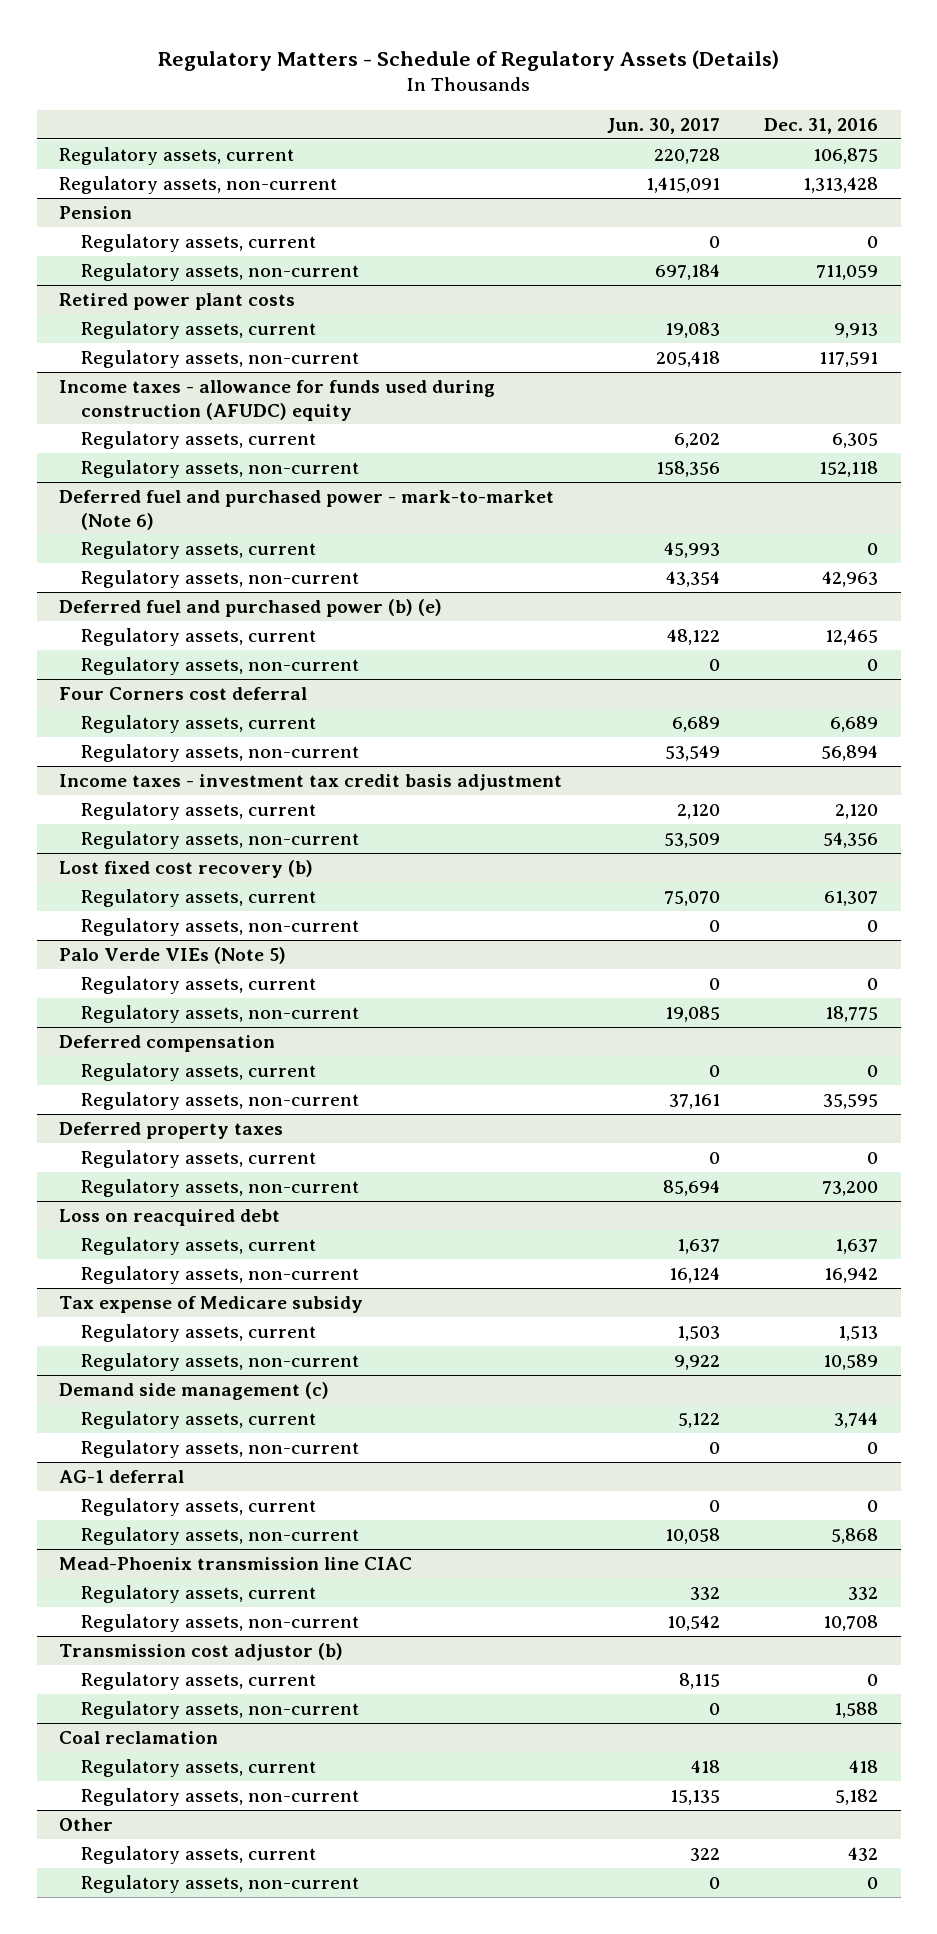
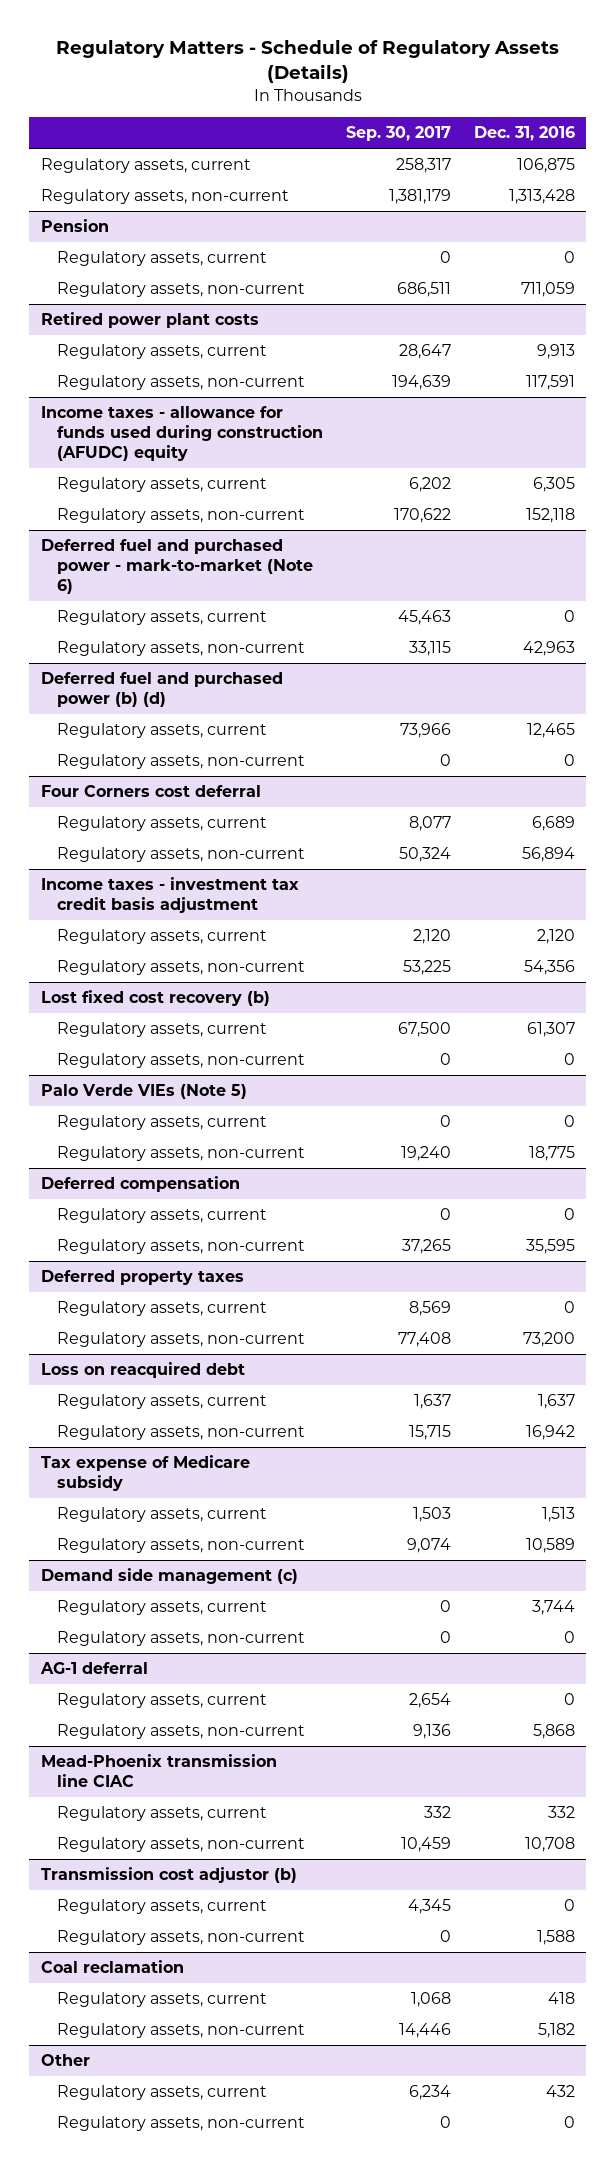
[606,117,720,134] Jun. 30, 2017 -> none
none -> [345,126,451,142] Sep. 30, 2017
[59,598,443,617] Deferred fuel and purchased power (b) (e) -> [40,672,283,708] Deferred fuel and purchased power (b) (d)

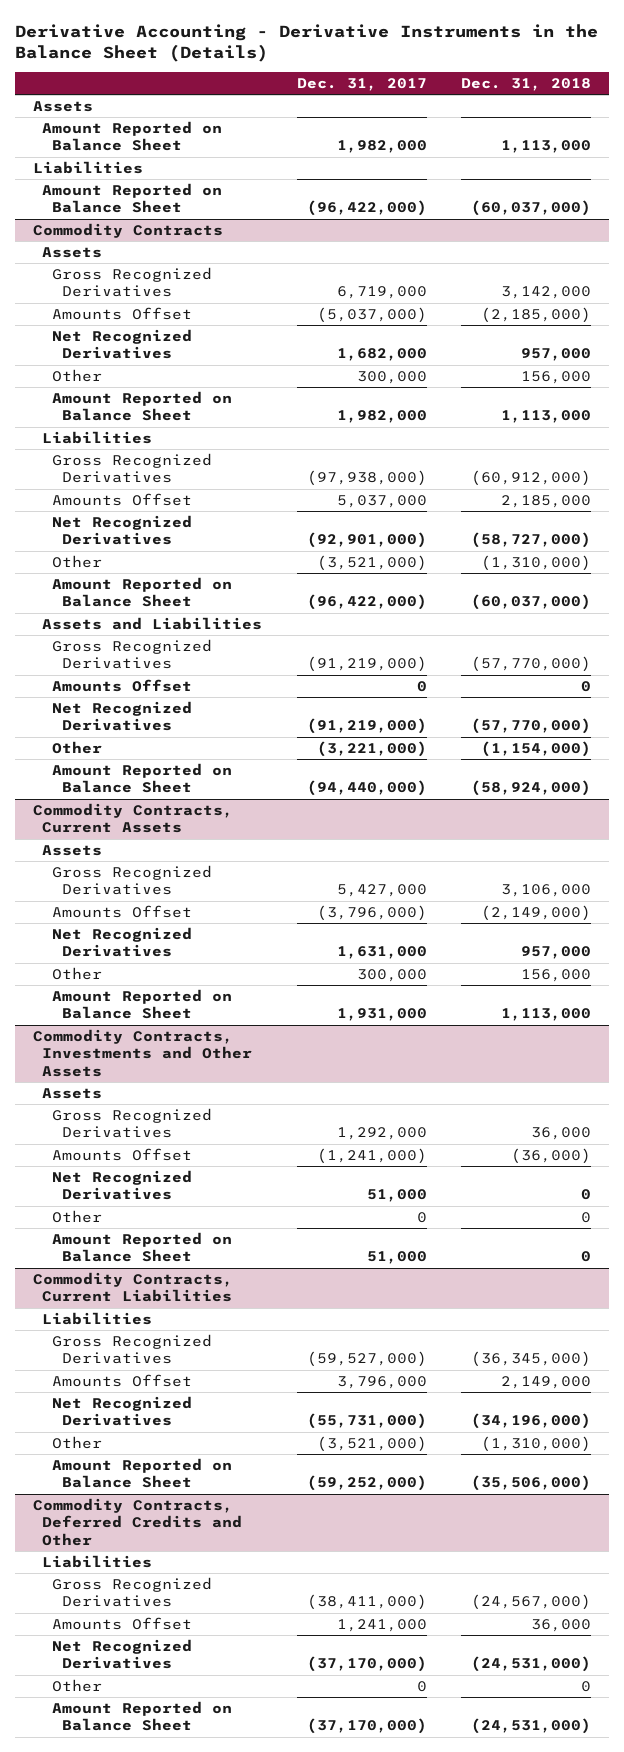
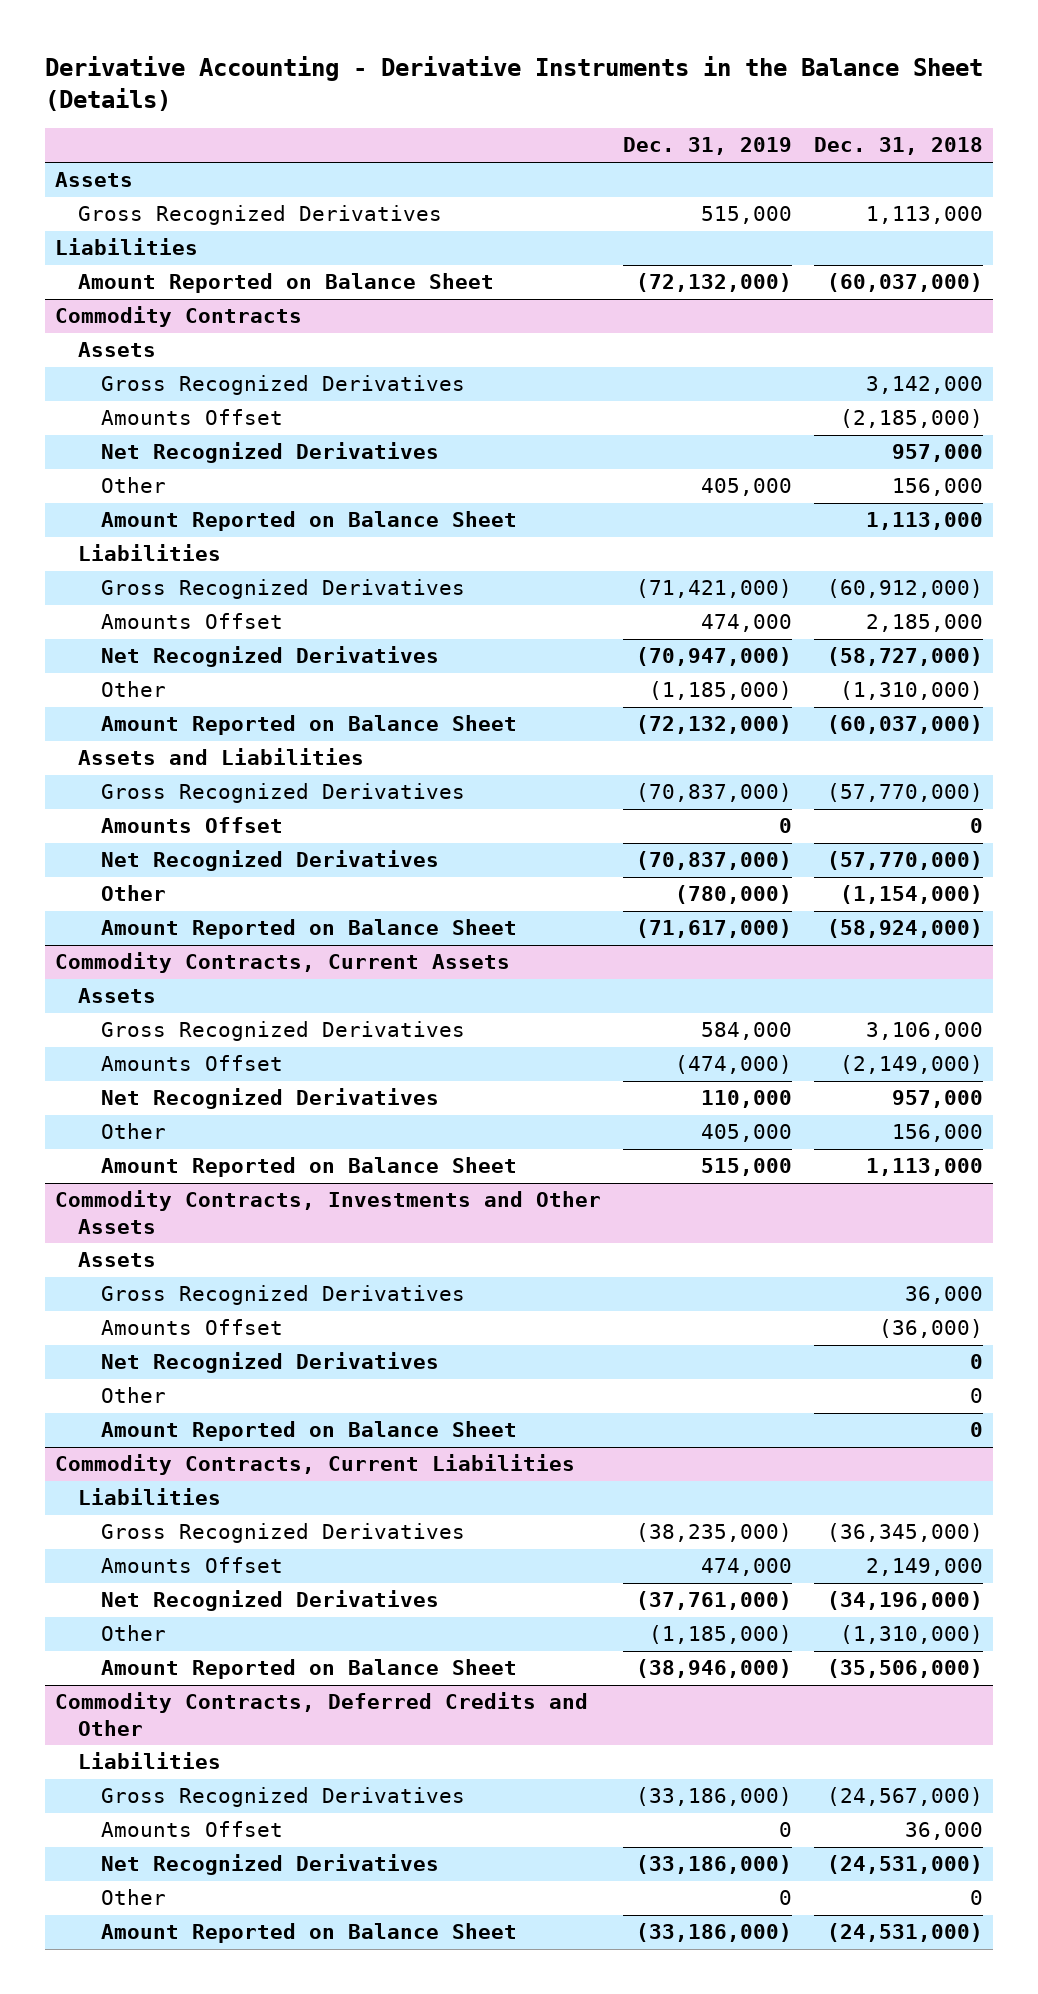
[296,78,427,92] Dec. 31, 2017 -> none
none -> [622,137,792,156] Dec. 31, 2019
[42,120,223,152] Amount Reported on Balance Sheet -> [78,205,443,226] Gross Recognized Derivatives

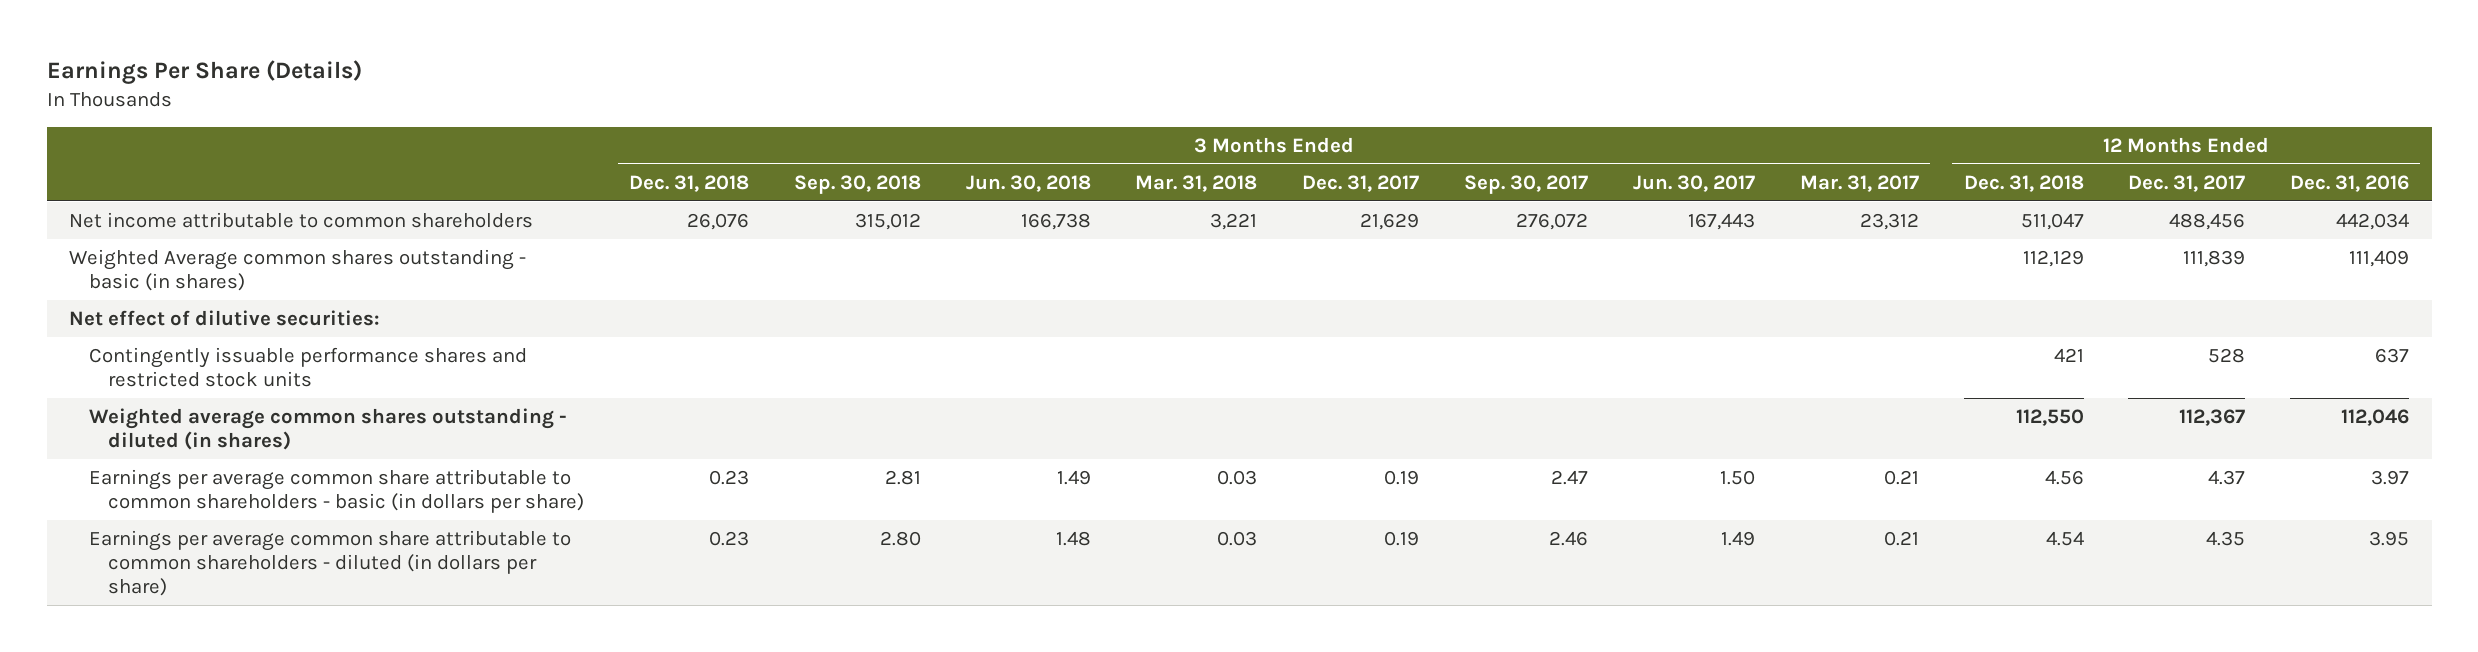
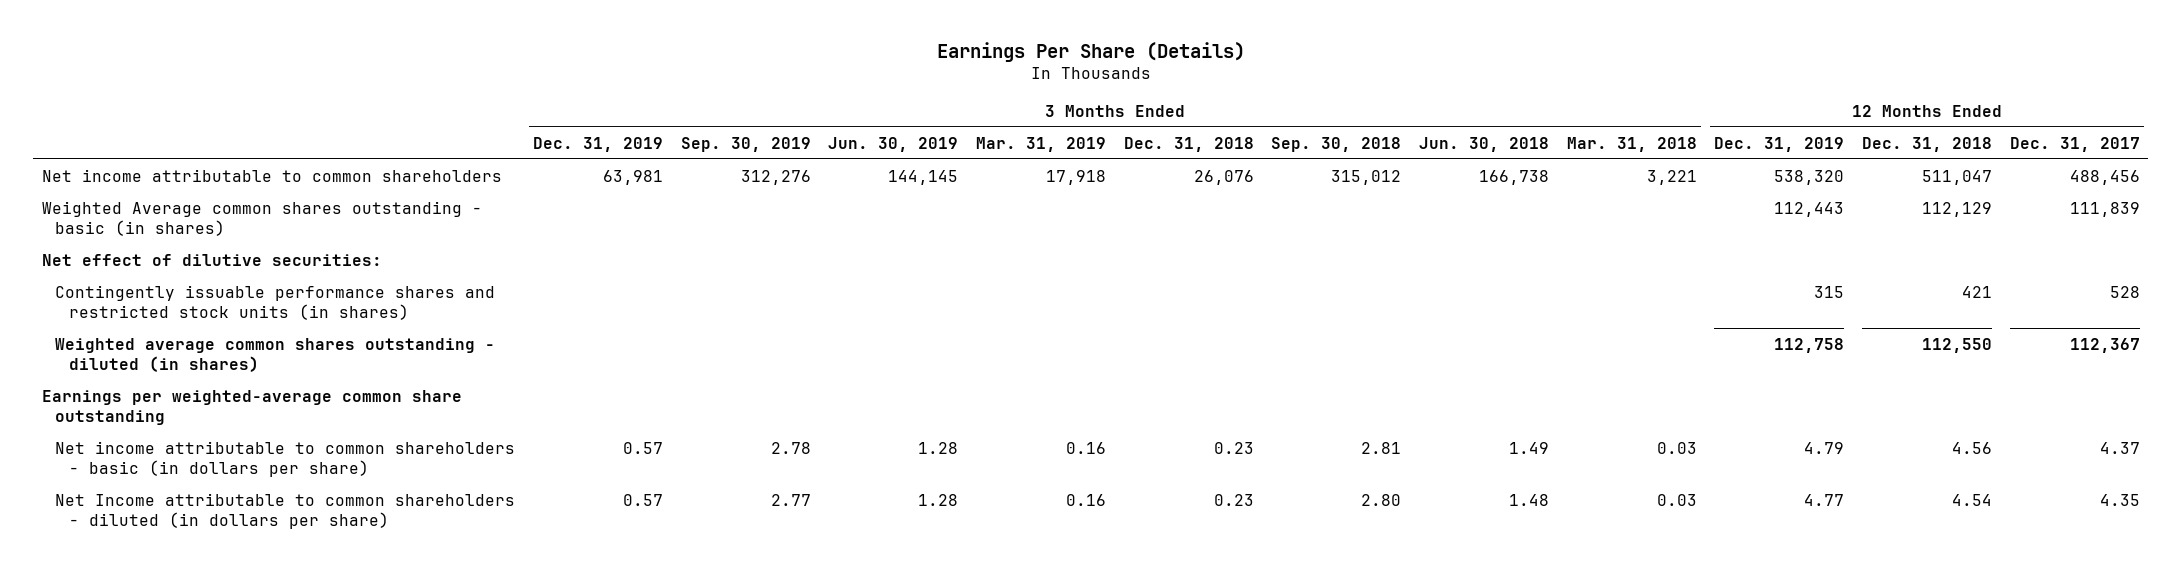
[1302,174,1420,192] Dec. 31, 2017 -> none
[1464,174,1589,194] Sep. 30, 2017 -> none
[1632,174,1755,192] Jun. 30, 2017 -> none
[1799,174,1919,192] Mar. 31, 2017 -> none
[2290,174,2410,192] Dec. 31, 2016 -> none
none -> [533,136,664,152] Dec. 31, 2019
none -> [680,136,811,152] Sep. 30, 2019
none -> [828,136,959,152] Jun. 30, 2019
none -> [976,136,1107,152] Mar. 31, 2019
none -> [1714,136,1845,152] Dec. 31, 2019
[88,347,527,387] Contingently issuable performance shares and restricted stock units -> [55,284,496,320] Contingently issuable performance shares and restricted stock units (in shares)
none -> [41,389,462,425] Earnings per weighted-average common share outstanding
[88,469,585,513] Earnings per average common share attributable to common shareholders - basic (in dollars per share) -> [55,440,516,477] Net income attributable to common shareholders - basic (in dollars per share)
[88,530,571,596] Earnings per average common share attributable to common shareholders - diluted (in dollars per share) -> [55,492,516,529] Net Income attributable to common shareholders - diluted (in dollars per share)

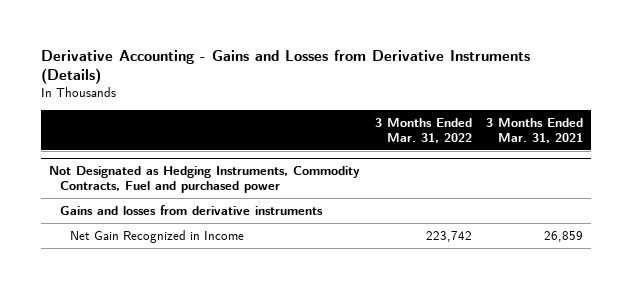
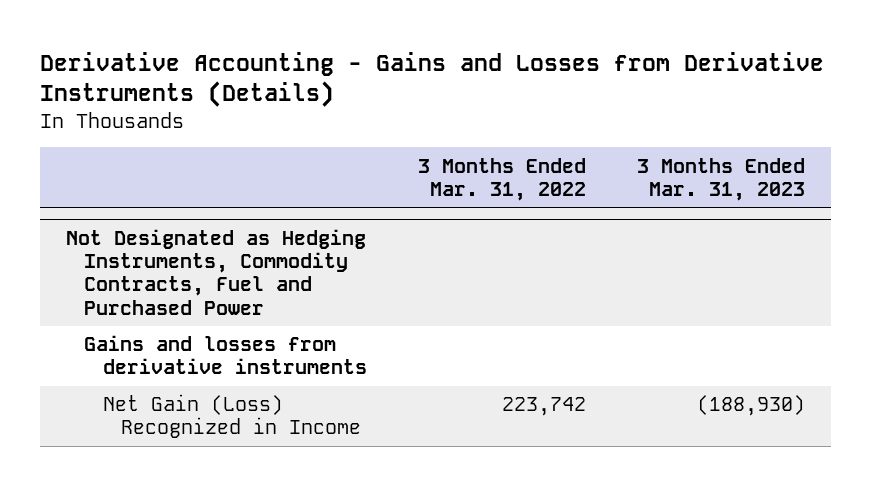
[486,117,584,143] 3 Months Ended Mar. 31, 2021 -> none
none -> [637,157,806,201] 3 Months Ended Mar. 31, 2023
[48,166,360,194] Not Designated as Hedging Instruments, Commodity Contracts, Fuel and purchased power -> [65,228,366,315] Not Designated as Hedging Instruments, Commodity Contracts, Fuel and Purchased Power
[70,229,245,243] Net Gain Recognized in Income -> [102,394,361,439] Net Gain (Loss) Recognized in Income

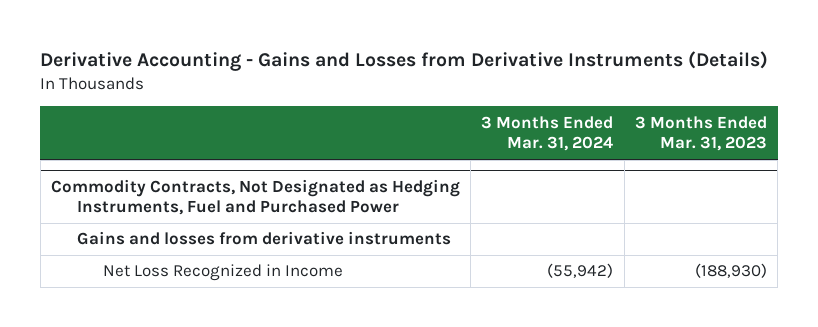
[417,157,586,201] 3 Months Ended Mar. 31, 2022 -> none
none -> [481,115,614,152] 3 Months Ended Mar. 31, 2024
[65,228,366,315] Not Designated as Hedging Instruments, Commodity Contracts, Fuel and Purchased Power -> [50,178,460,216] Commodity Contracts, Not Designated as Hedging Instruments, Fuel and Purchased Power
[102,394,361,439] Net Gain (Loss) Recognized in Income -> [103,264,344,282] Net Loss Recognized in Income

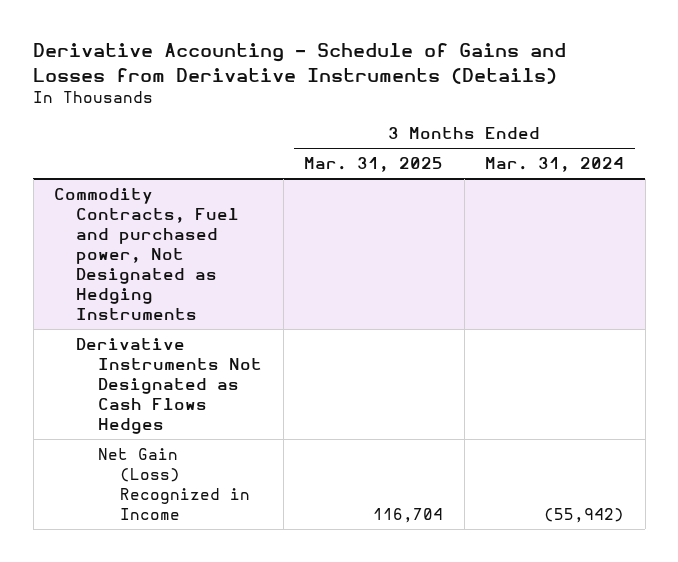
[40,51,769,72] Derivative Accounting - Gains and Losses from Derivative Instruments (Details) -> [33,43,567,84] Derivative Accounting - Schedule of Gains and Losses from Derivative Instruments (Details)
[634,115,767,152] 3 Months Ended Mar. 31, 2023 -> none
none -> [304,156,444,172] Mar. 31, 2025
[50,178,460,216] Commodity Contracts, Not Designated as Hedging Instruments, Fuel and Purchased Power -> [54,187,240,321] Commodity Contracts, Fuel and purchased power, Not Designated as Hedging Instruments
[76,231,451,246] Gains and losses from derivative instruments -> [76,337,263,435] Derivative Instruments Not Designated as Cash Flows Hedges
[103,264,344,282] Net Loss Recognized in Income -> [98,447,250,521] Net Gain (Loss) Recognized in Income

